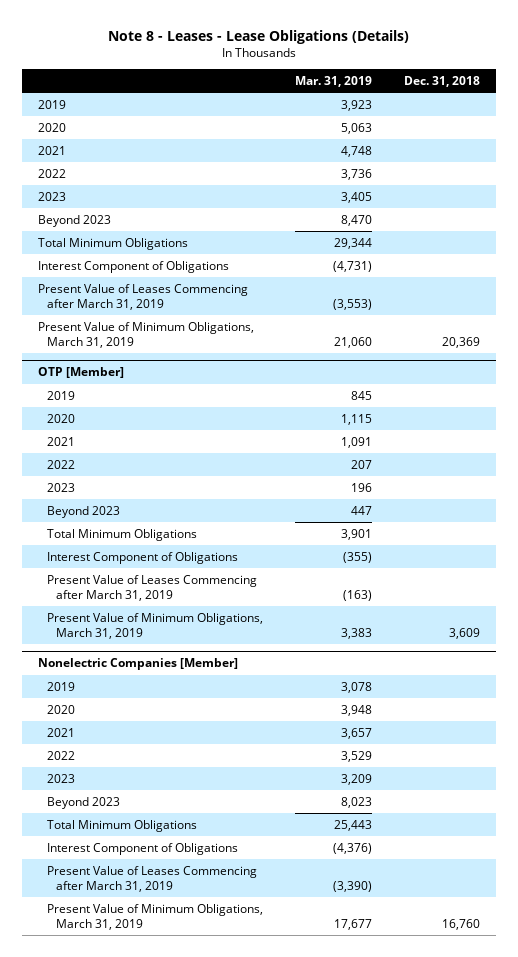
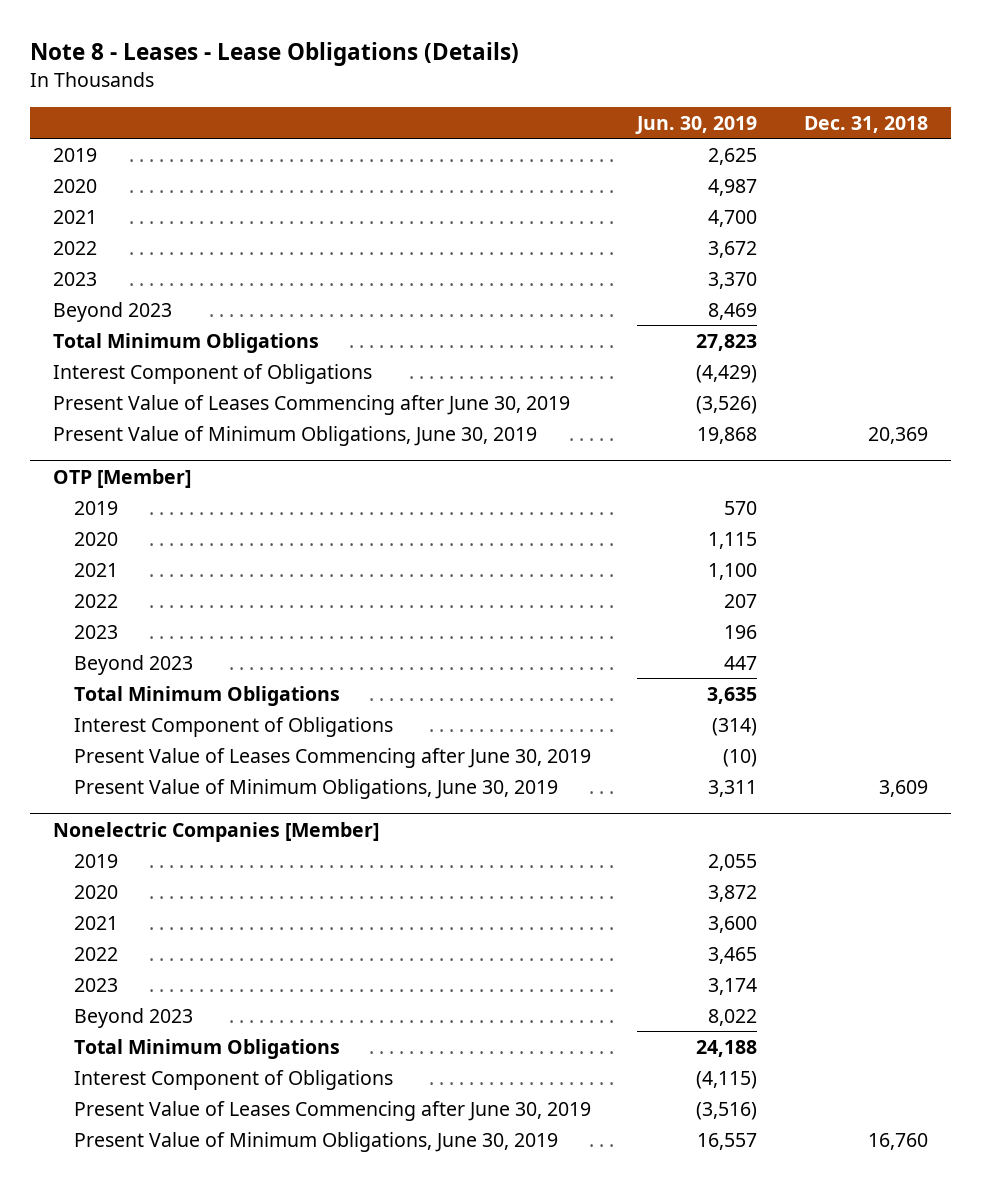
[294,76,372,88] Mar. 31, 2019 -> none
none -> [635,115,758,134] Jun. 30, 2019
[38,283,249,311] Present Value of Leases Commencing after March 31, 2019 -> [53,394,571,415] Present Value of Leases Commencing after June 30, 2019
[38,321,255,349] Present Value of Minimum Obligations, March 31, 2019 -> [53,425,538,446] Present Value of Minimum Obligations, June 30, 2019
[46,574,257,602] Present Value of Leases Commencing after March 31, 2019 -> [73,747,591,768] Present Value of Leases Commencing after June 30, 2019
[46,612,263,640] Present Value of Minimum Obligations, March 31, 2019 -> [73,778,558,799] Present Value of Minimum Obligations, June 30, 2019
[46,865,257,893] Present Value of Leases Commencing after March 31, 2019 -> [73,1100,591,1121] Present Value of Leases Commencing after June 30, 2019
[46,903,263,931] Present Value of Minimum Obligations, March 31, 2019 -> [73,1131,558,1152] Present Value of Minimum Obligations, June 30, 2019

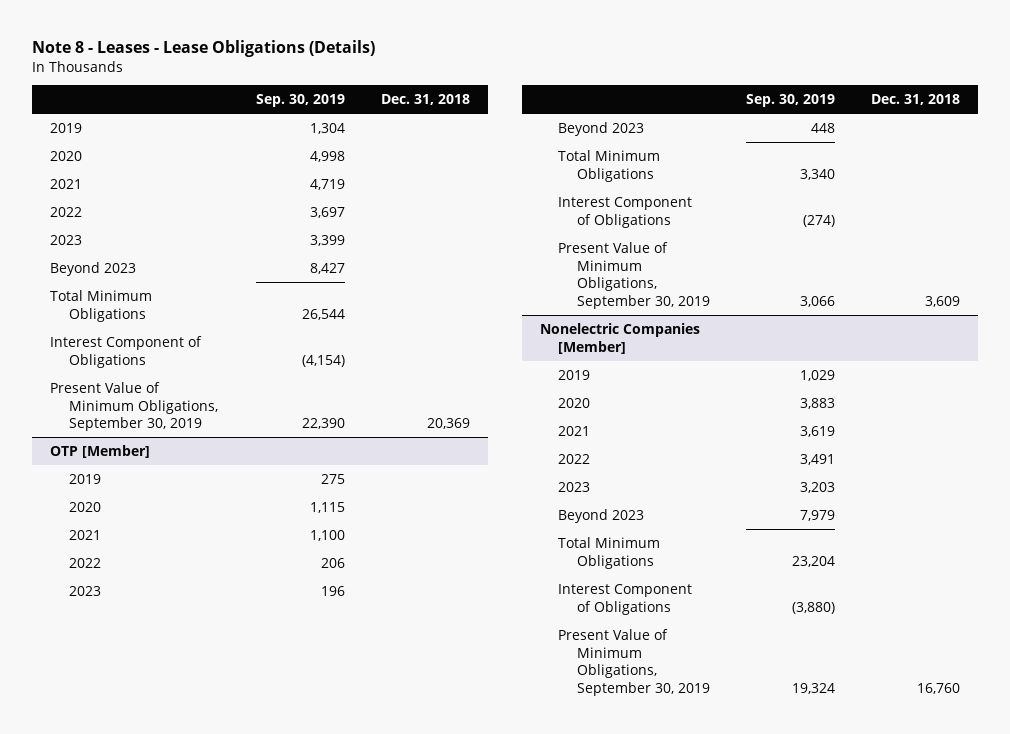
[635,115,758,134] Jun. 30, 2019 -> none
none -> [256,94,346,108] Sep. 30, 2019
[53,394,571,415] Present Value of Leases Commencing after June 30, 2019 -> none
[53,425,538,446] Present Value of Minimum Obligations, June 30, 2019 -> [49,381,218,432] Present Value of Minimum Obligations, September 30, 2019
[73,747,591,768] Present Value of Leases Commencing after June 30, 2019 -> none
[73,778,558,799] Present Value of Minimum Obligations, June 30, 2019 -> [558,241,711,310] Present Value of Minimum Obligations, September 30, 2019
[73,1100,591,1121] Present Value of Leases Commencing after June 30, 2019 -> none
[73,1131,558,1152] Present Value of Minimum Obligations, June 30, 2019 -> [558,628,711,697] Present Value of Minimum Obligations, September 30, 2019

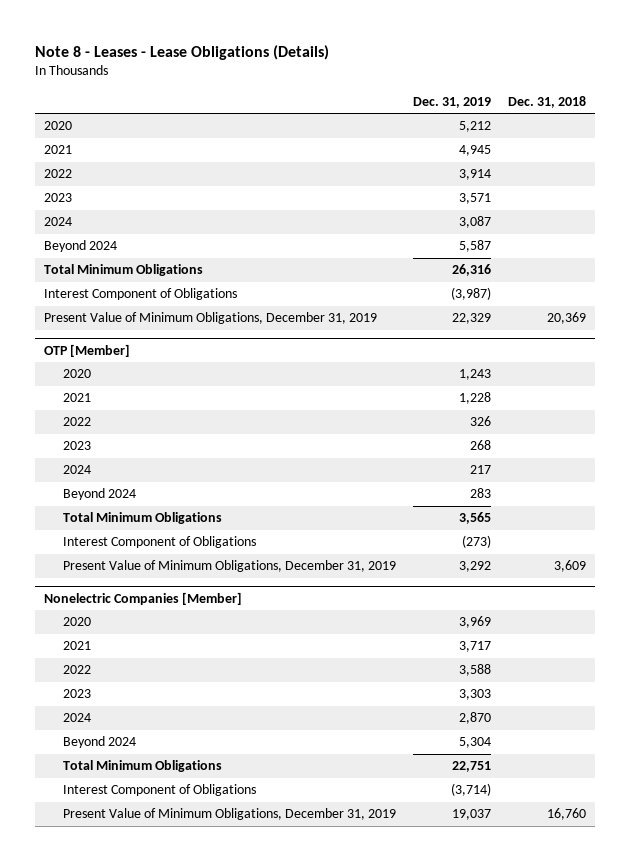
[256,94,346,108] Sep. 30, 2019 -> none
none -> [412,96,491,108] Dec. 31, 2019
[49,122,82,133] 2019 -> none
none -> [43,217,72,227] 2024
[49,261,136,276] Beyond 2023 -> [43,240,117,253] Beyond 2024
[49,381,218,432] Present Value of Minimum Obligations, September 30, 2019 -> [43,312,377,325] Present Value of Minimum Obligations, December 31, 2019
[68,473,101,484] 2019 -> none
none -> [62,465,91,475] 2024
[558,121,645,136] Beyond 2023 -> [62,488,136,501] Beyond 2024
[558,241,711,310] Present Value of Minimum Obligations, September 30, 2019 -> [62,560,396,573] Present Value of Minimum Obligations, December 31, 2019
[558,369,591,380] 2019 -> none
none -> [62,713,91,723] 2024
[558,508,645,523] Beyond 2023 -> [62,736,136,749] Beyond 2024
[558,628,711,697] Present Value of Minimum Obligations, September 30, 2019 -> [62,808,396,821] Present Value of Minimum Obligations, December 31, 2019

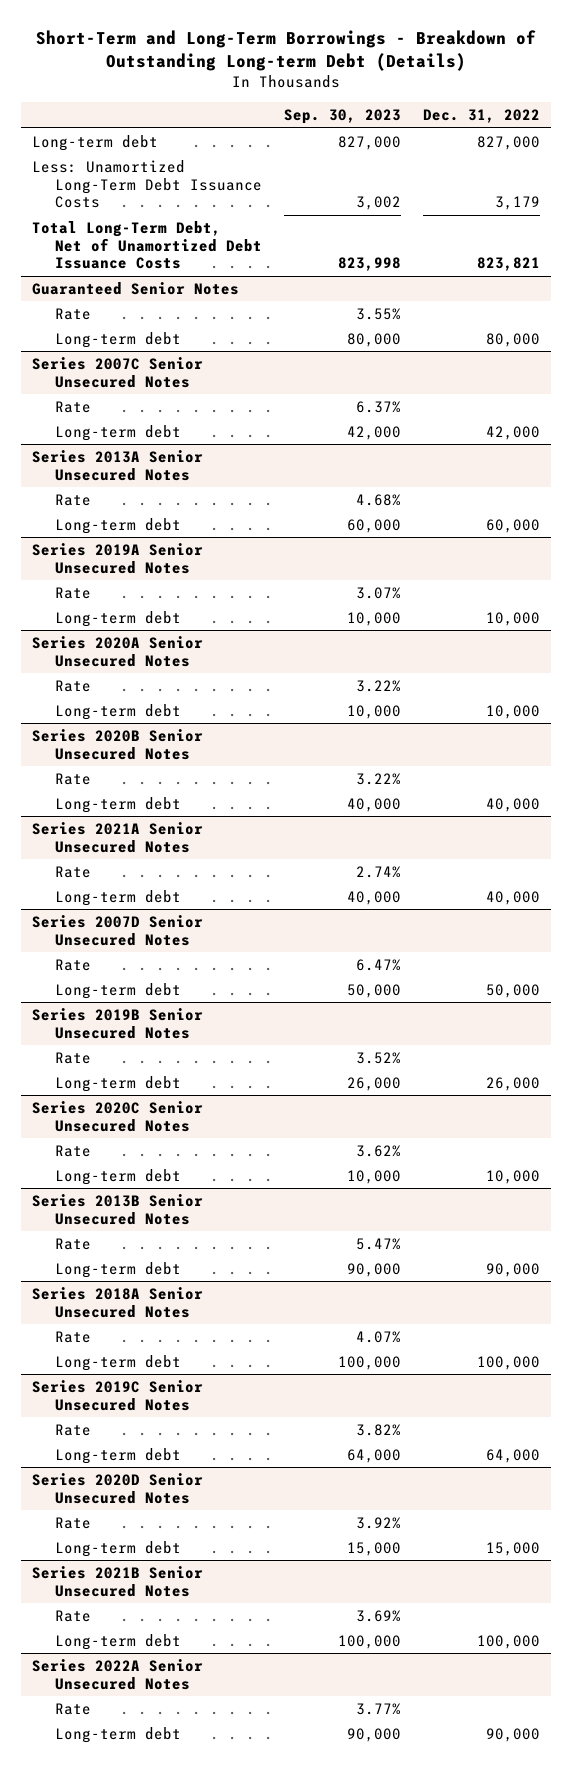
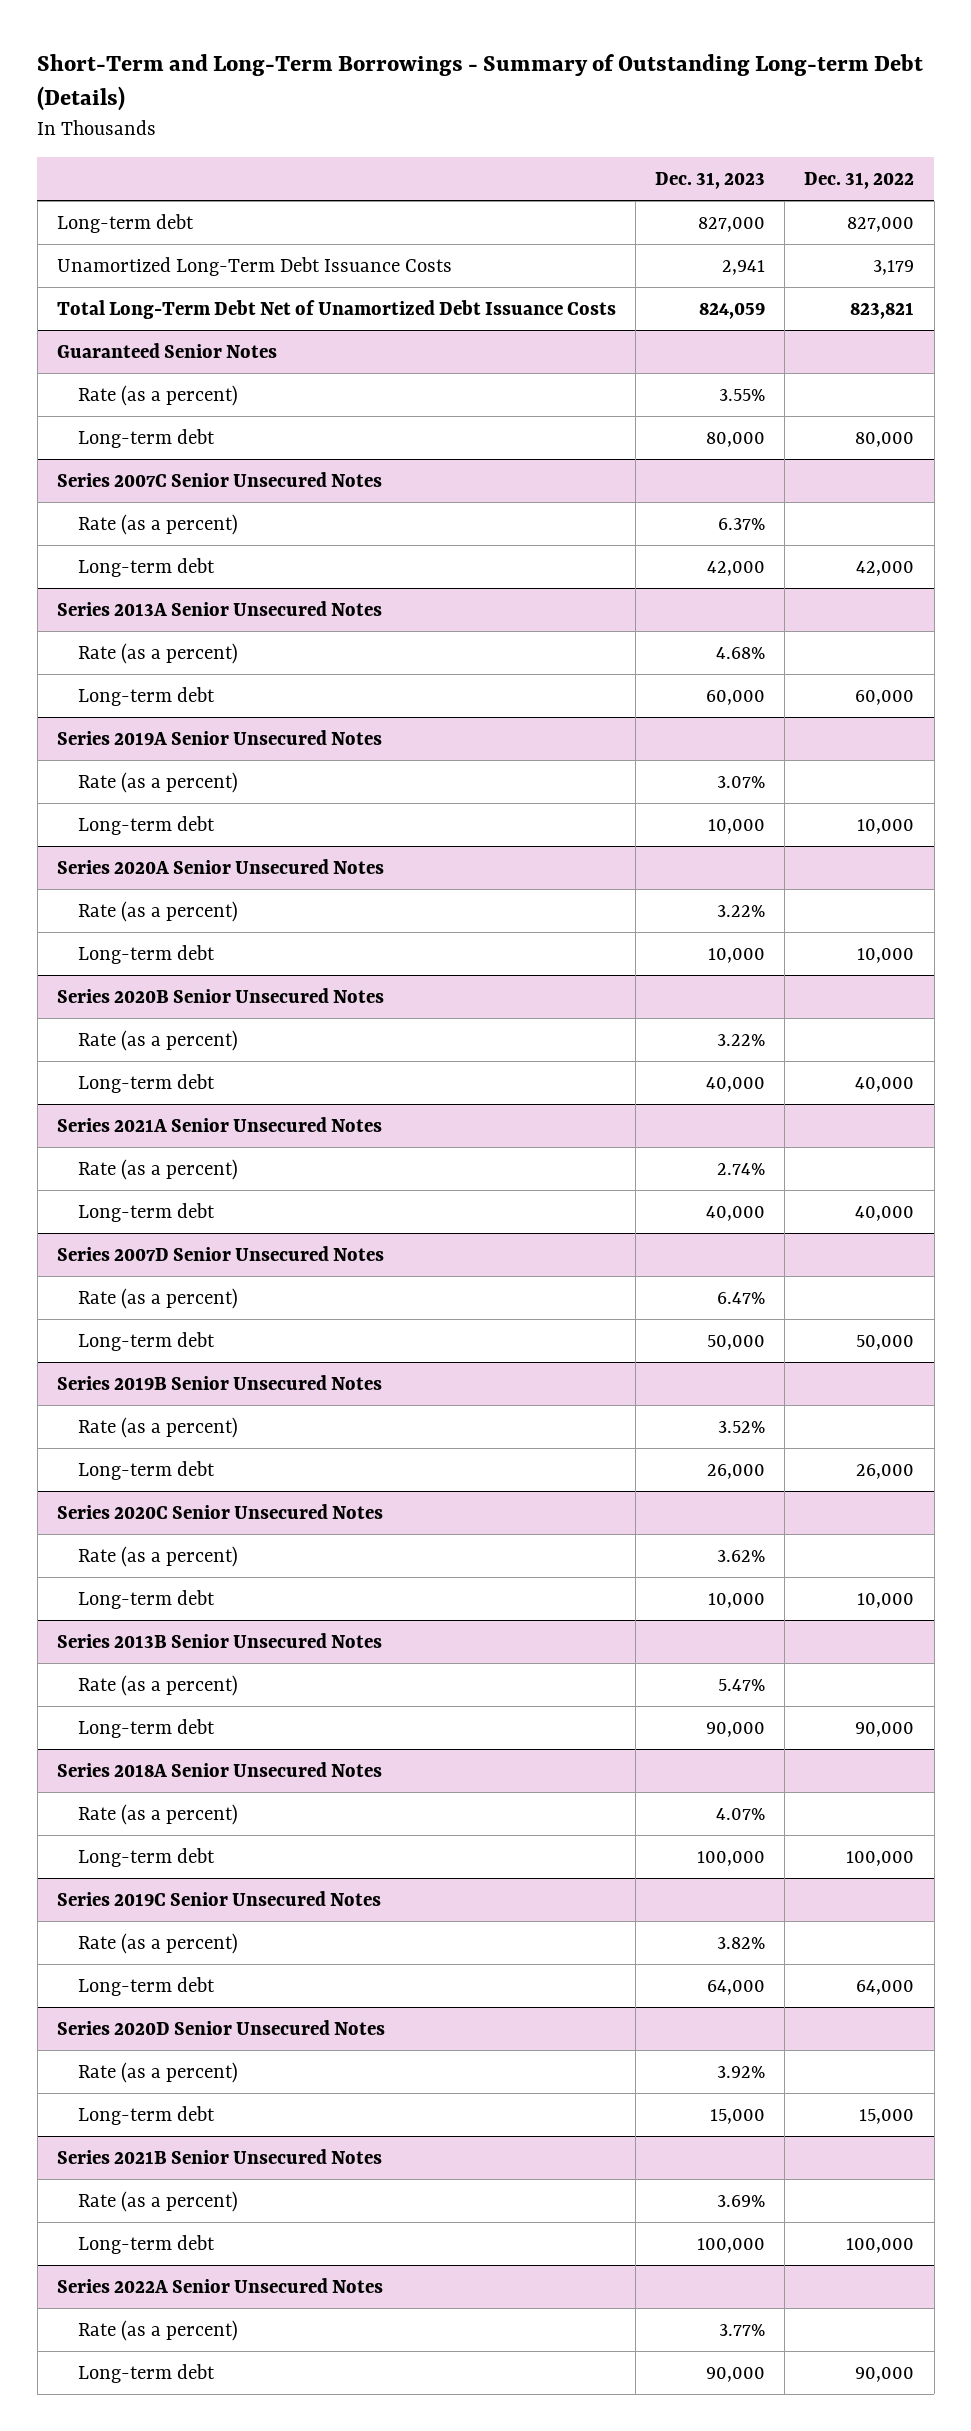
[36,30,537,72] Short-Term and Long-Term Borrowings - Breakdown of Outstanding Long-term Debt (Details) -> [37,54,924,112] Short-Term and Long-Term Borrowings - Summary of Outstanding Long-term Debt (Details)
[283,109,401,125] Sep. 30, 2023 -> none
none -> [655,171,766,189] Dec. 31, 2023
[32,159,262,209] Less: Unamortized Long-Term Debt Issuance Costs -> [56,256,452,276] Unamortized Long-Term Debt Issuance Costs
[32,220,262,270] Total Long-Term Debt, Net of Unamortized Debt Issuance Costs -> [56,299,616,319] Total Long-Term Debt Net of Unamortized Debt Issuance Costs
[54,307,91,320] Rate -> [78,384,239,406] Rate (as a percent)
[54,400,91,413] Rate -> [78,513,239,535] Rate (as a percent)
[54,493,91,506] Rate -> [78,642,239,664] Rate (as a percent)
[54,586,91,599] Rate -> [78,771,239,793] Rate (as a percent)
[54,679,91,692] Rate -> [78,900,239,922] Rate (as a percent)
[54,772,91,785] Rate -> [78,1029,239,1051] Rate (as a percent)
[54,865,91,878] Rate -> [78,1158,239,1180] Rate (as a percent)
[54,958,91,971] Rate -> [78,1287,239,1309] Rate (as a percent)
[54,1051,91,1064] Rate -> [78,1416,239,1438] Rate (as a percent)
[54,1144,91,1157] Rate -> [78,1545,239,1567] Rate (as a percent)
[54,1237,91,1250] Rate -> [78,1674,239,1696] Rate (as a percent)
[54,1330,91,1343] Rate -> [78,1803,239,1825] Rate (as a percent)
[54,1423,91,1436] Rate -> [78,1932,239,1954] Rate (as a percent)
[54,1516,91,1529] Rate -> [78,2061,239,2083] Rate (as a percent)
[54,1609,91,1622] Rate -> [78,2190,239,2212] Rate (as a percent)
[54,1702,91,1715] Rate -> [78,2319,239,2341] Rate (as a percent)

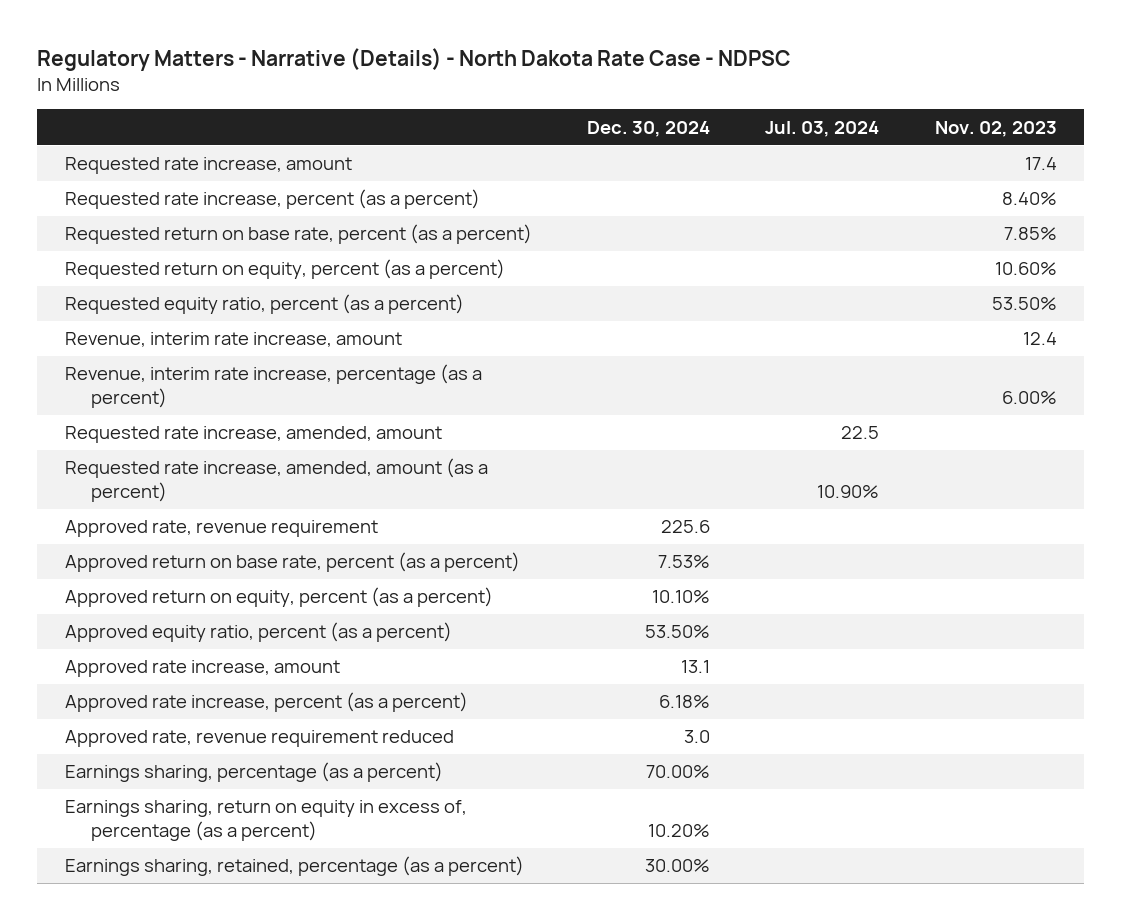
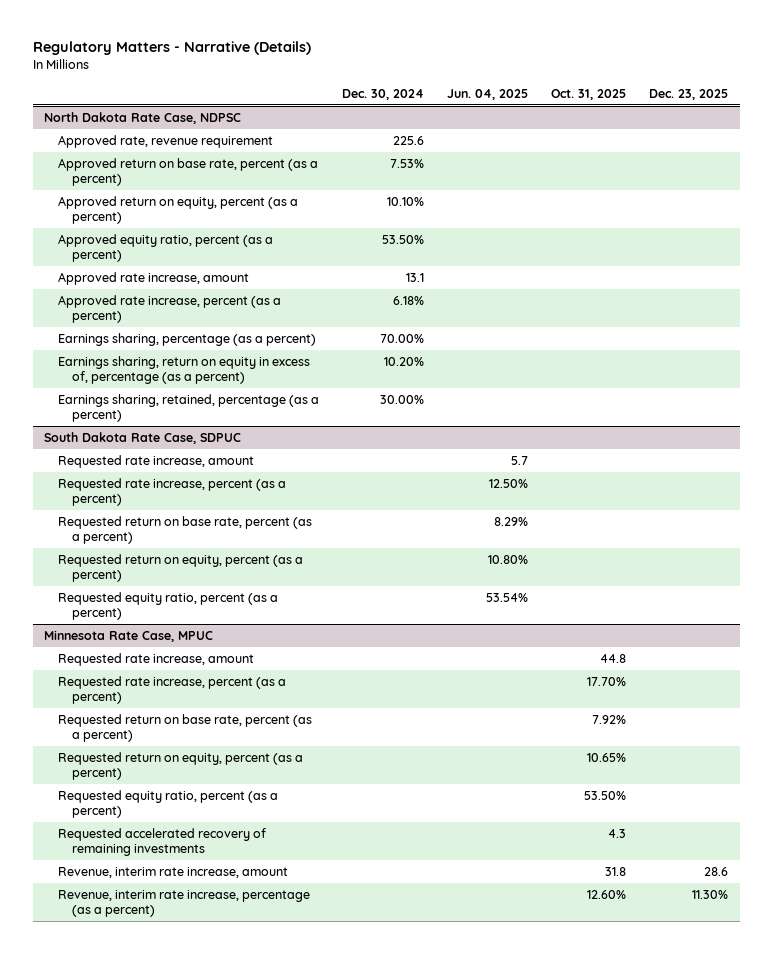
[37,47,792,71] Regulatory Matters - Narrative (Details) - North Dakota Rate Case - NDPSC -> [32,41,311,56] Regulatory Matters - Narrative (Details)
[765,120,880,137] Jul. 03, 2024 -> none
[934,120,1057,137] Nov. 02, 2023 -> none
none -> [447,88,529,100] Jun. 04, 2025
none -> [551,88,627,100] Oct. 31, 2025
none -> [649,88,729,100] Dec. 23, 2025
[64,157,352,175] Requested rate increase, amount -> none
[64,189,480,210] Requested rate increase, percent (as a percent) -> none
[64,224,532,245] Requested return on base rate, percent (as a percent) -> none
[64,259,505,280] Requested return on equity, percent (as a percent) -> none
[64,294,464,315] Requested equity ratio, percent (as a percent) -> none
[64,332,402,348] Revenue, interim rate increase, amount -> none
[64,364,482,408] Revenue, interim rate increase, percentage (as a percent) -> none
[64,426,442,444] Requested rate increase, amended, amount -> none
[64,458,488,502] Requested rate increase, amended, amount (as a percent) -> none
none -> [44,111,242,124] North Dakota Rate Case, NDPSC
[64,730,454,748] Approved rate, revenue requirement reduced -> none
none -> [44,431,242,444] South Dakota Rate Case, SDPUC
none -> [57,454,254,468] Requested rate increase, amount
none -> [57,477,286,506] Requested rate increase, percent (as a percent)
none -> [57,515,312,544] Requested return on base rate, percent (as a percent)
none -> [57,553,303,582] Requested return on equity, percent (as a percent)
none -> [57,591,278,620] Requested equity ratio, percent (as a percent)
none -> [44,629,214,642] Minnesota Rate Case, MPUC
none -> [57,652,254,666] Requested rate increase, amount
none -> [57,675,286,704] Requested rate increase, percent (as a percent)
none -> [57,713,312,742] Requested return on base rate, percent (as a percent)
none -> [57,751,303,780] Requested return on equity, percent (as a percent)
none -> [57,789,278,818] Requested equity ratio, percent (as a percent)
none -> [57,827,266,856] Requested accelerated recovery of remaining investments
none -> [57,866,288,878] Revenue, interim rate increase, amount
none -> [57,889,310,917] Revenue, interim rate increase, percentage (as a percent)

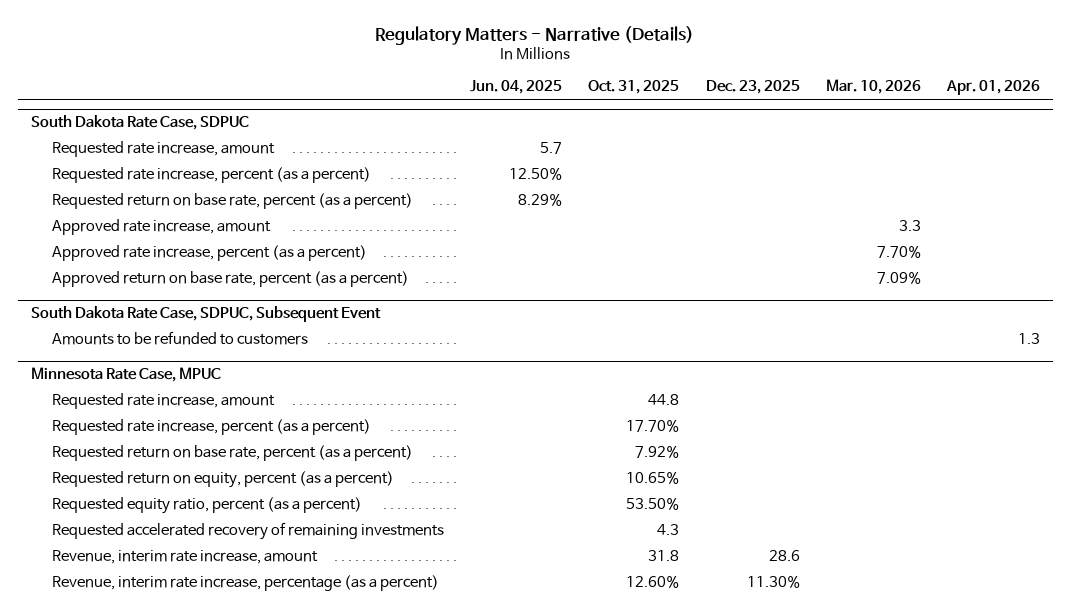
[341,88,424,100] Dec. 30, 2024 -> none
none -> [825,79,921,95] Mar. 10, 2026
none -> [946,80,1041,96] Apr. 01, 2026
[44,111,242,124] North Dakota Rate Case, NDPSC -> none
[57,134,273,148] Approved rate, revenue requirement -> none
[57,157,318,186] Approved return on base rate, percent (as a percent) -> none
[57,195,298,224] Approved return on equity, percent (as a percent) -> none
[57,233,273,262] Approved equity ratio, percent (as a percent) -> none
[57,271,249,285] Approved rate increase, amount -> none
[57,294,281,323] Approved rate increase, percent (as a percent) -> none
[57,332,316,346] Earnings sharing, percentage (as a percent) -> none
[57,355,310,384] Earnings sharing, return on equity in excess of, percentage (as a percent) -> none
[57,393,319,422] Earnings sharing, retained, percentage (as a percent) -> none
[57,553,303,582] Requested return on equity, percent (as a percent) -> none
[57,591,278,620] Requested equity ratio, percent (as a percent) -> none
none -> [51,219,271,236] Approved rate increase, amount
none -> [51,245,367,262] Approved rate increase, percent (as a percent)
none -> [51,271,409,288] Approved return on base rate, percent (as a percent)
none -> [30,306,381,323] South Dakota Rate Case, SDPUC, Subsequent Event
none -> [51,331,308,346] Amounts to be refunded to customers

